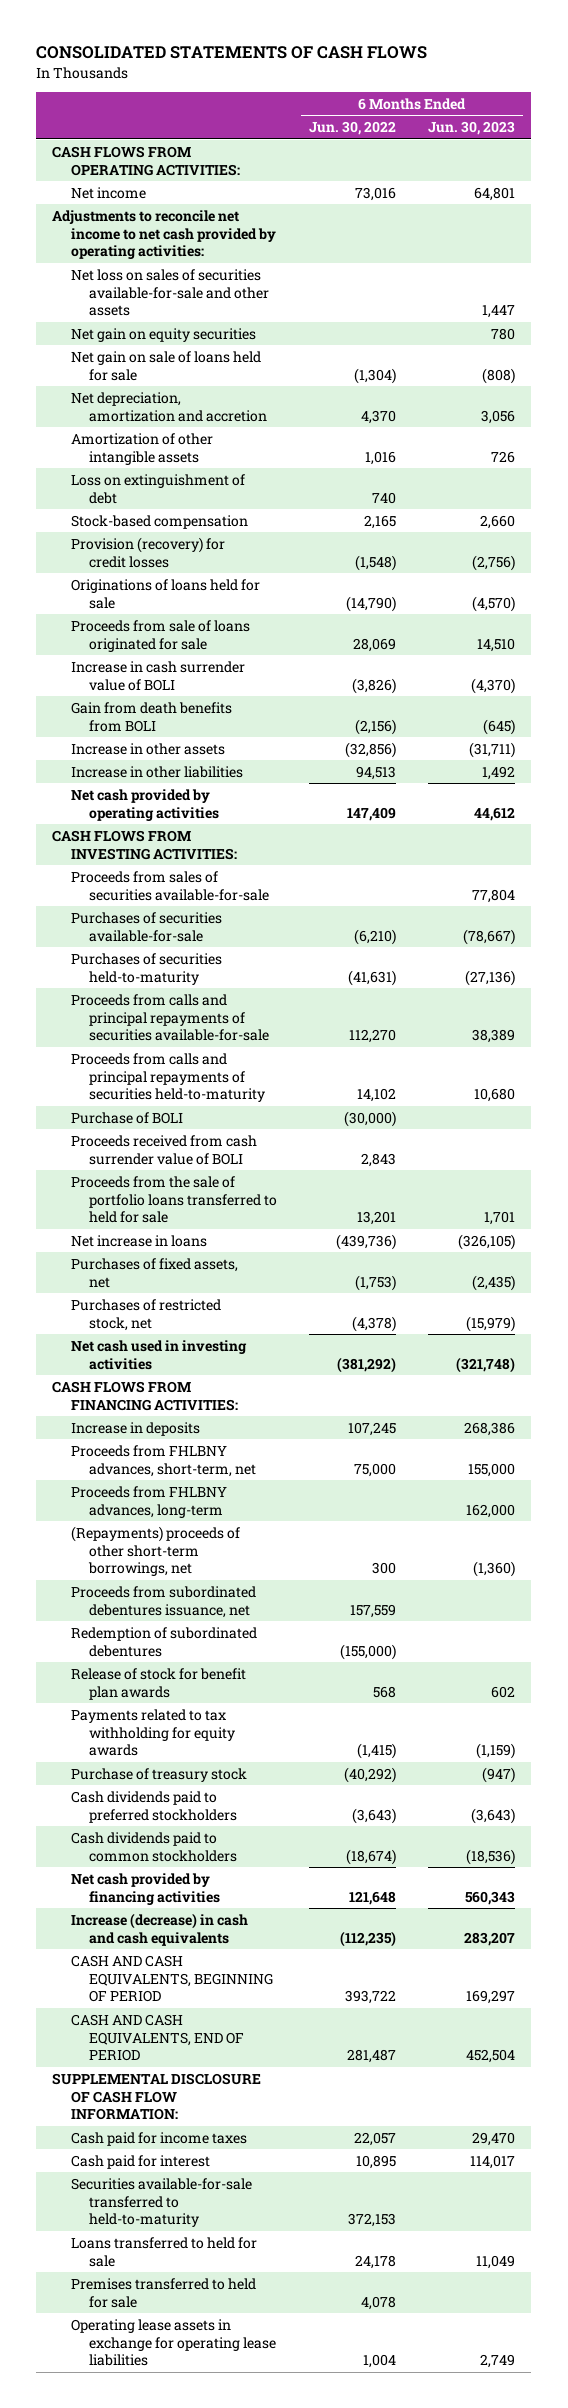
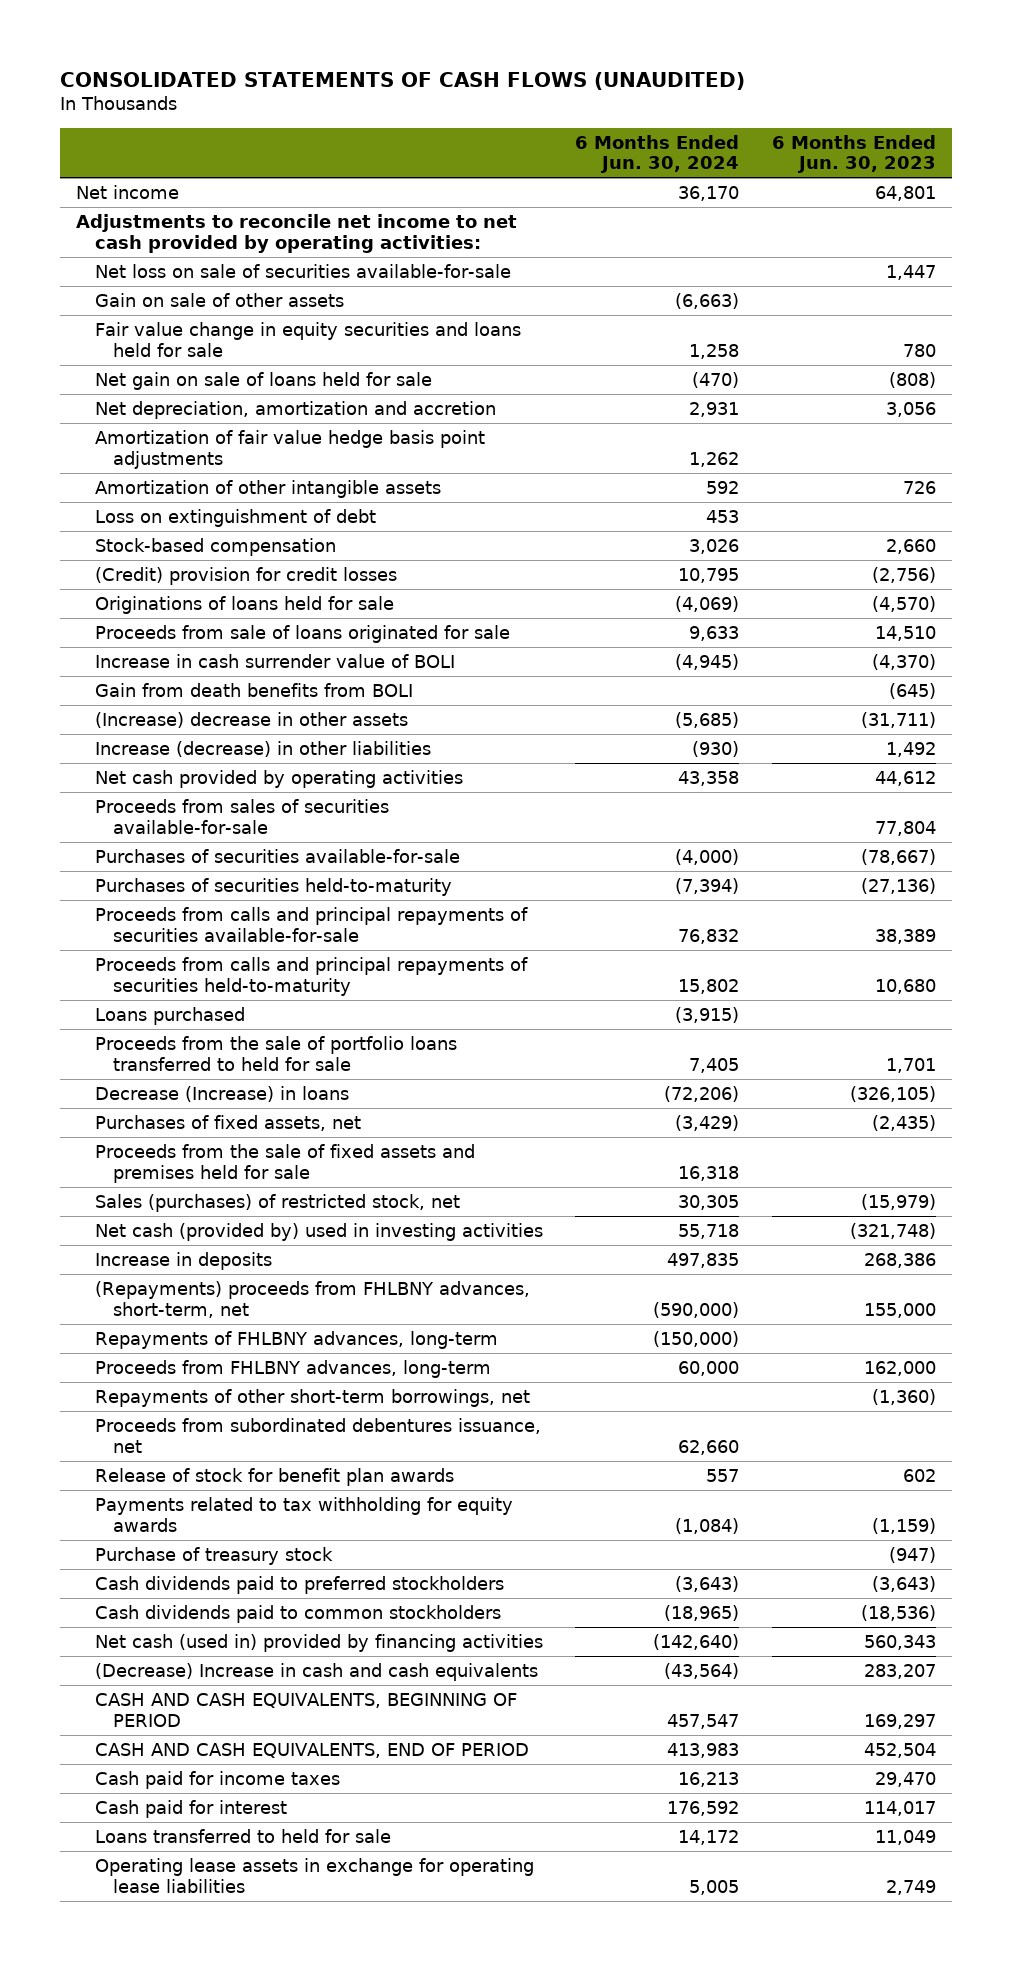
[36,46,428,60] CONSOLIDATED STATEMENTS OF CASH FLOWS -> [59,71,745,90] CONSOLIDATED STATEMENTS OF CASH FLOWS (UNAUDITED)
[309,121,397,136] Jun. 30, 2022 -> none
none -> [575,134,740,174] 6 Months Ended Jun. 30, 2024
[52,145,240,176] CASH FLOWS FROM OPERATING ACTIVITIES: -> none
[70,268,270,317] Net loss on sales of securities available-for-sale and other assets -> [94,263,511,278] Net loss on sale of securities available-for-sale
none -> [94,292,344,307] Gain on sale of other assets
[70,327,256,342] Net gain on equity securities -> [94,321,521,357] Fair value change in equity securities and loans held for sale
none -> [94,429,485,469] Amortization of fair value hedge basis point adjustments
[70,536,225,568] Provision (recovery) for credit losses -> [94,566,397,585] (Credit) provision for credit losses
[70,742,225,755] Increase in other assets -> [94,711,408,728] (Increase) decrease in other assets
[70,765,243,778] Increase in other liabilities -> [94,740,431,757] Increase (decrease) in other liabilities
[52,829,237,860] CASH FLOWS FROM INVESTING ACTIVITIES: -> none
[70,1111,183,1124] Purchase of BOLI -> none
[70,1134,257,1165] Proceeds received from cash surrender value of BOLI -> none
none -> [94,1006,245,1025] Loans purchased
[70,1234,207,1247] Net increase in loans -> [94,1085,349,1102] Decrease (Increase) in loans
[52,1380,238,1411] CASH FLOWS FROM FINANCING ACTIVITIES: -> none
none -> [94,1143,475,1183] Proceeds from the sale of fixed assets and premises held for sale
[70,1298,221,1331] Purchases of restricted stock, net -> [94,1193,460,1212] Sales (purchases) of restricted stock, net
[70,1339,247,1370] Net cash used in investing activities -> [94,1222,543,1241] Net cash (provided by) used in investing activities
[70,1444,257,1477] Proceeds from FHLBNY advances, short-term, net -> [94,1280,530,1318] (Repayments) proceeds from FHLBNY advances, short-term, net
none -> [94,1330,498,1349] Repayments of FHLBNY advances, long-term
[70,1525,240,1577] (Repayments) proceeds of other short-term borrowings, net -> [94,1388,530,1407] Repayments of other short-term borrowings, net
[70,1626,257,1657] Redemption of subordinated debentures -> none
[70,1872,221,1905] Net cash provided by financing activities -> [94,1633,543,1652] Net cash (used in) provided by financing activities
[70,1912,248,1946] Increase (decrease) in cash and cash equivalents -> [94,1662,538,1681] (Decrease) Increase in cash and cash equivalents
[52,2072,262,2121] SUPPLEMENTAL DISCLOSURE OF CASH FLOW INFORMATION: -> none
[70,2177,252,2228] Securities available-for-sale transferred to held-to-maturity -> none
[70,2277,256,2308] Premises transferred to held for sale -> none

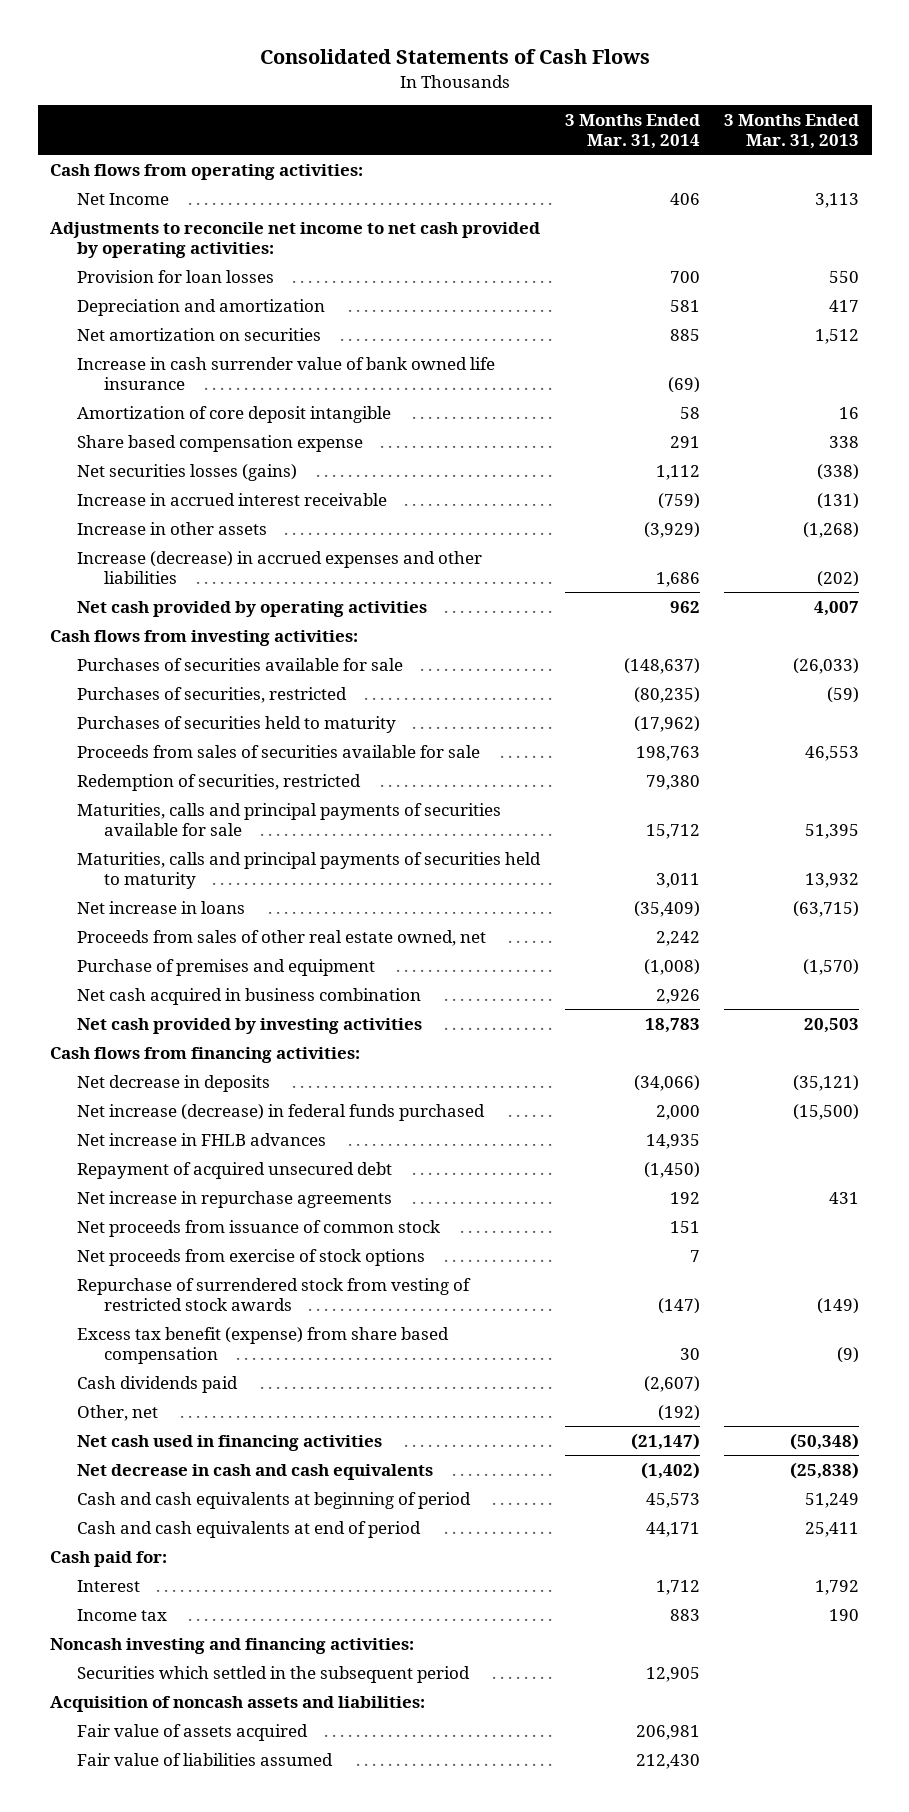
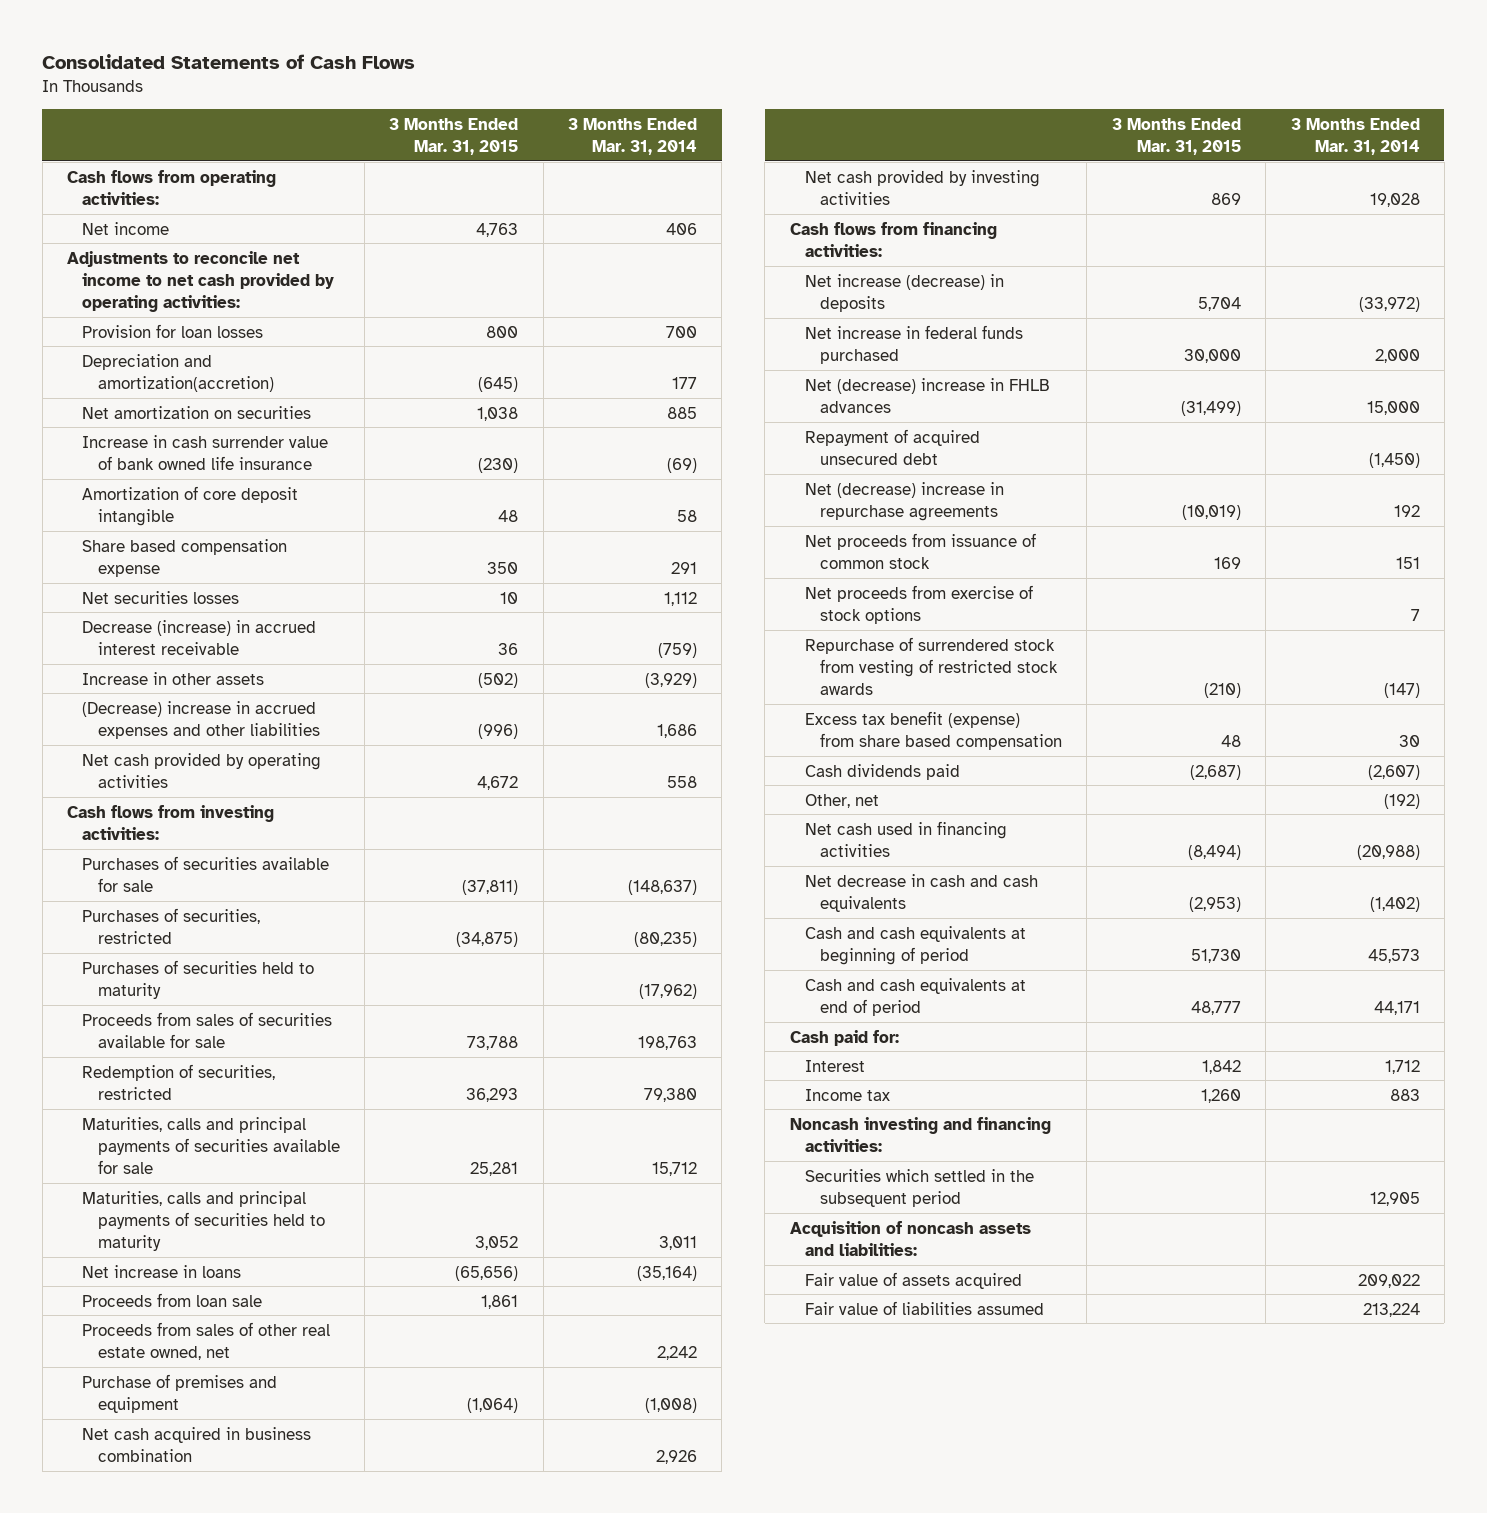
[724,113,860,149] 3 Months Ended Mar. 31, 2013 -> none
none -> [389,117,519,155] 3 Months Ended Mar. 31, 2015
[76,192,169,205] Net Income -> [82,221,170,235] Net income
[76,298,325,316] Depreciation and amortization -> [82,353,274,392] Depreciation and amortization(accretion)
[669,299,700,312] 581 -> [672,376,698,389] 177
[76,463,297,481] Net securities losses (gains) -> [82,590,240,604] Net securities losses
[76,492,387,506] Increase in accrued interest receivable -> [82,619,317,655] Decrease (increase) in accrued interest receivable
[76,550,482,584] Increase (decrease) in accrued expenses and other liabilities -> [82,700,320,739] (Decrease) increase in accrued expenses and other liabilities
[669,600,700,613] 962 -> [667,775,698,788] 558
[633,900,700,917] (35,409) -> [637,1265,698,1281] (35,164)
none -> [82,1292,263,1307] Proceeds from loan sale
[644,1017,700,1033] 18,783 -> [1369,192,1420,207] 19,028
[76,1074,270,1092] Net decrease in deposits -> [804,273,1004,312] Net increase (decrease) in deposits
[633,1074,700,1091] (34,066) -> [1358,296,1420,312] (33,972)
[76,1103,485,1121] Net increase (decrease) in federal funds purchased -> [804,324,1023,364] Net increase in federal funds purchased
[76,1132,326,1146] Net increase in FHLB advances -> [804,377,1050,413] Net (decrease) increase in FHLB advances
[645,1133,700,1149] 14,935 -> [1366,400,1420,415] 15,000
[76,1190,392,1208] Net increase in repurchase agreements -> [804,481,1004,521] Net (decrease) increase in repurchase agreements
[630,1432,700,1450] (21,147) -> [1356,844,1420,860] (20,988)
[635,1724,700,1740] 206,981 -> [1357,1273,1420,1288] 209,022
[635,1753,700,1769] 212,430 -> [1362,1302,1420,1317] 213,224

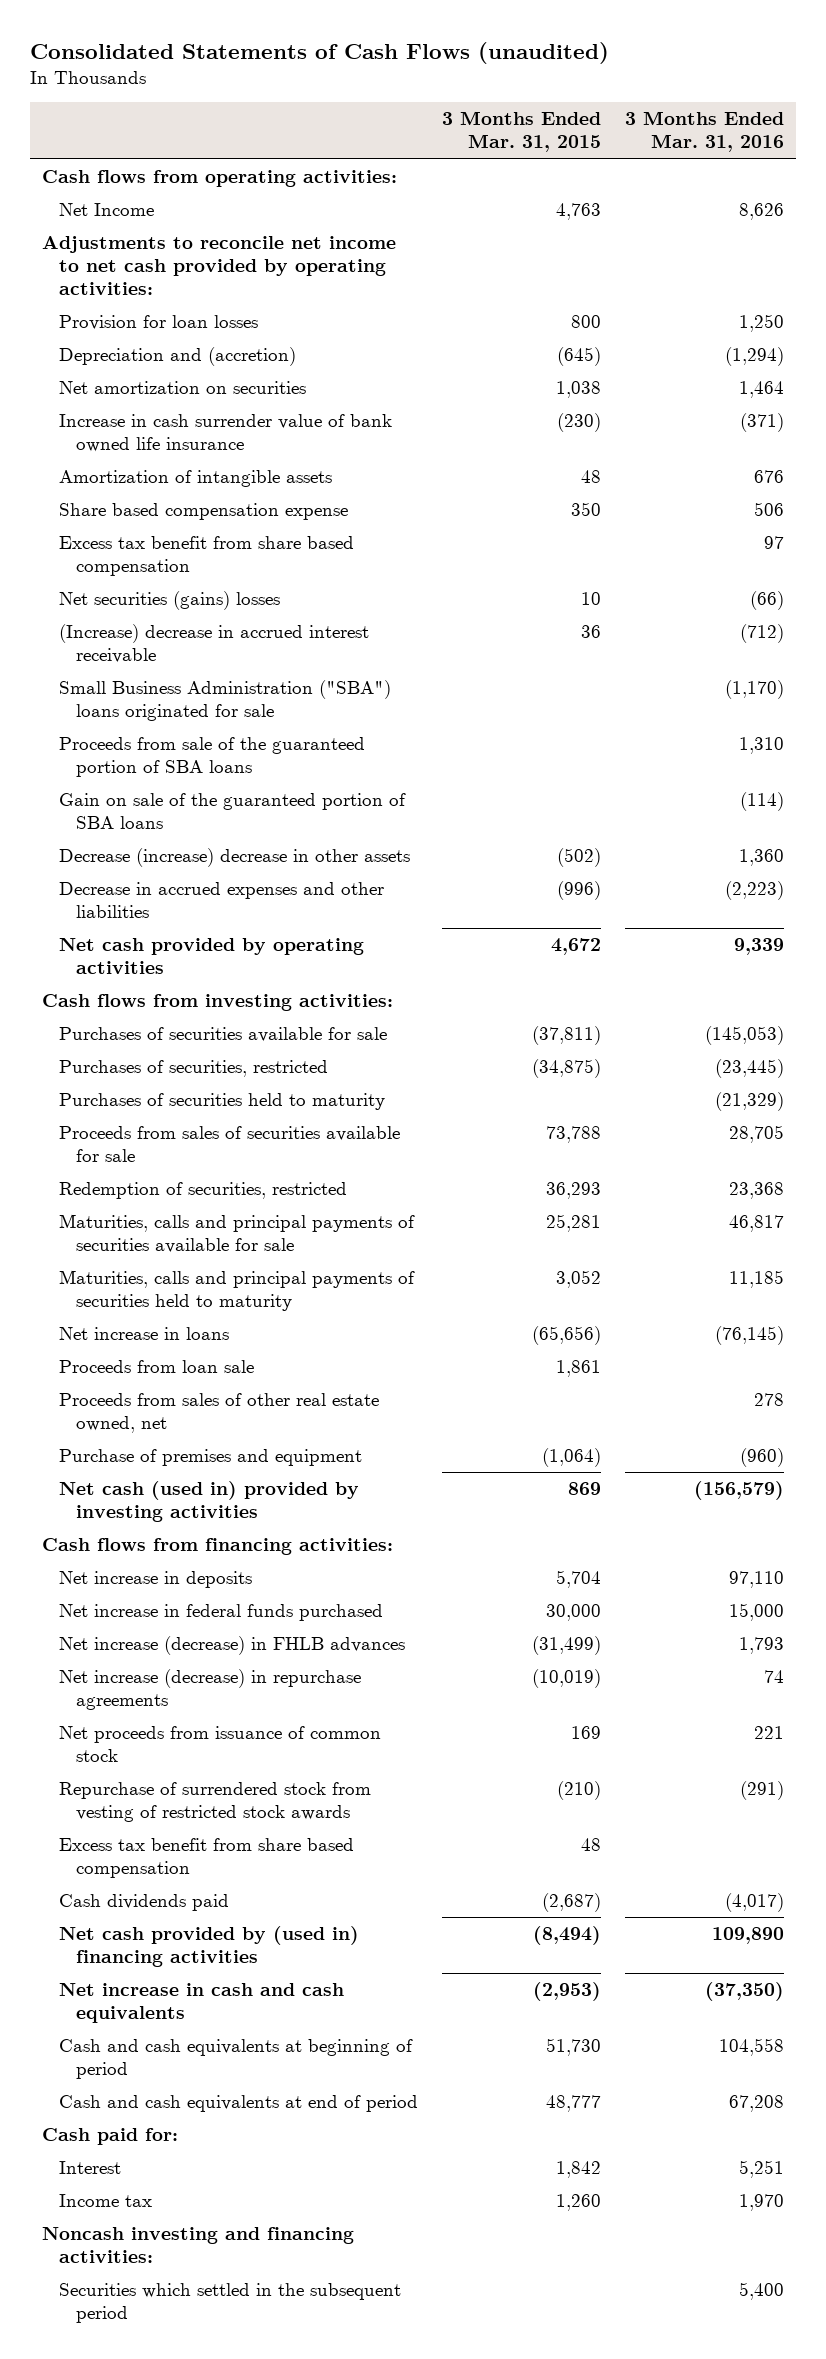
[42,53,416,69] Consolidated Statements of Cash Flows -> [29,41,609,64] Consolidated Statements of Cash Flows (unaudited)
[568,117,698,155] 3 Months Ended Mar. 31, 2014 -> none
none -> [625,111,785,153] 3 Months Ended Mar. 31, 2016
[82,221,170,235] Net income -> [58,202,154,216] Net Income
[82,353,274,392] Depreciation and amortization(accretion) -> [58,346,296,366] Depreciation and (accretion)
[82,485,299,526] Amortization of core deposit intangible -> [58,469,332,487] Amortization of intangible assets
none -> [58,535,354,577] Excess tax benefit from share based compensation
[82,590,240,604] Net securities losses -> [58,590,280,610] Net securities (gains) losses
[82,619,317,655] Decrease (increase) in accrued interest receivable -> [58,623,369,664] (Increase) decrease in accrued interest receivable
none -> [58,679,391,722] Small Business Administration ("SBA") loans originated for sale
none -> [58,736,365,778] Proceeds from sale of the guaranteed portion of SBA loans
none -> [58,792,406,830] Gain on sale of the guaranteed portion of SBA loans
[82,671,265,685] Increase in other assets -> [58,847,410,867] Decrease (increase) decrease in other assets
[82,700,320,739] (Decrease) increase in accrued expenses and other liabilities -> [58,881,384,919] Decrease in accrued expenses and other liabilities
[82,1426,312,1462] Net cash acquired in business combination -> none
[804,169,1040,205] Net cash provided by investing activities -> [58,1480,359,1523] Net cash (used in) provided by investing activities
[804,273,1004,312] Net increase (decrease) in deposits -> [58,1570,252,1588] Net increase in deposits
[804,428,980,465] Repayment of acquired unsecured debt -> none
[804,377,1050,413] Net (decrease) increase in FHLB advances -> [58,1635,405,1655] Net increase (decrease) in FHLB advances
[804,481,1004,521] Net (decrease) increase in repurchase agreements -> [58,1668,361,1711] Net increase (decrease) in repurchase agreements
[804,584,1033,624] Net proceeds from exercise of stock options -> none
[804,710,1063,750] Excess tax benefit (expense) from share based compensation -> [58,1837,354,1879] Excess tax benefit from share based compensation
[804,793,879,808] Other, net -> none
[804,820,1007,857] Net cash used in financing activities -> [58,1925,359,1968] Net cash provided by (used in) financing activities
[804,873,1038,912] Net decrease in cash and cash equivalents -> [58,1982,344,2024] Net increase in cash and cash equivalents
[789,1220,1031,1256] Acquisition of noncash assets and liabilities: -> none
[804,1271,1022,1289] Fair value of assets acquired -> none
[804,1300,1044,1315] Fair value of liabilities assumed -> none

